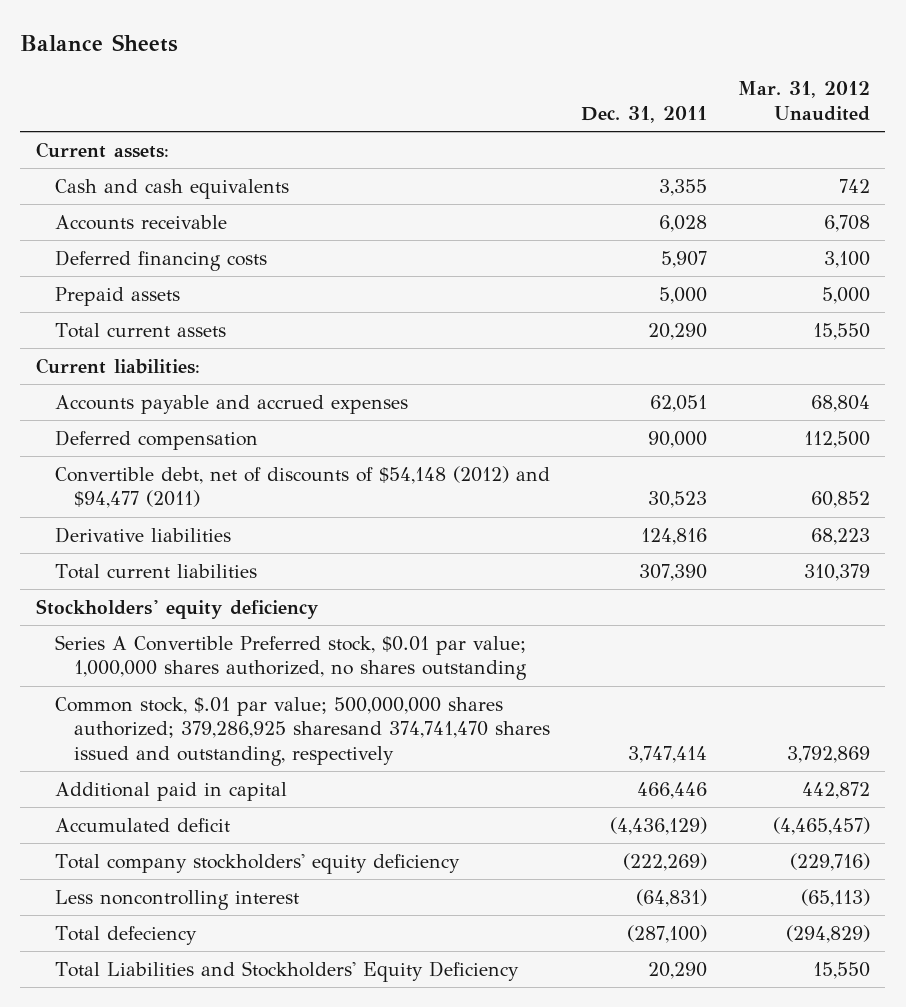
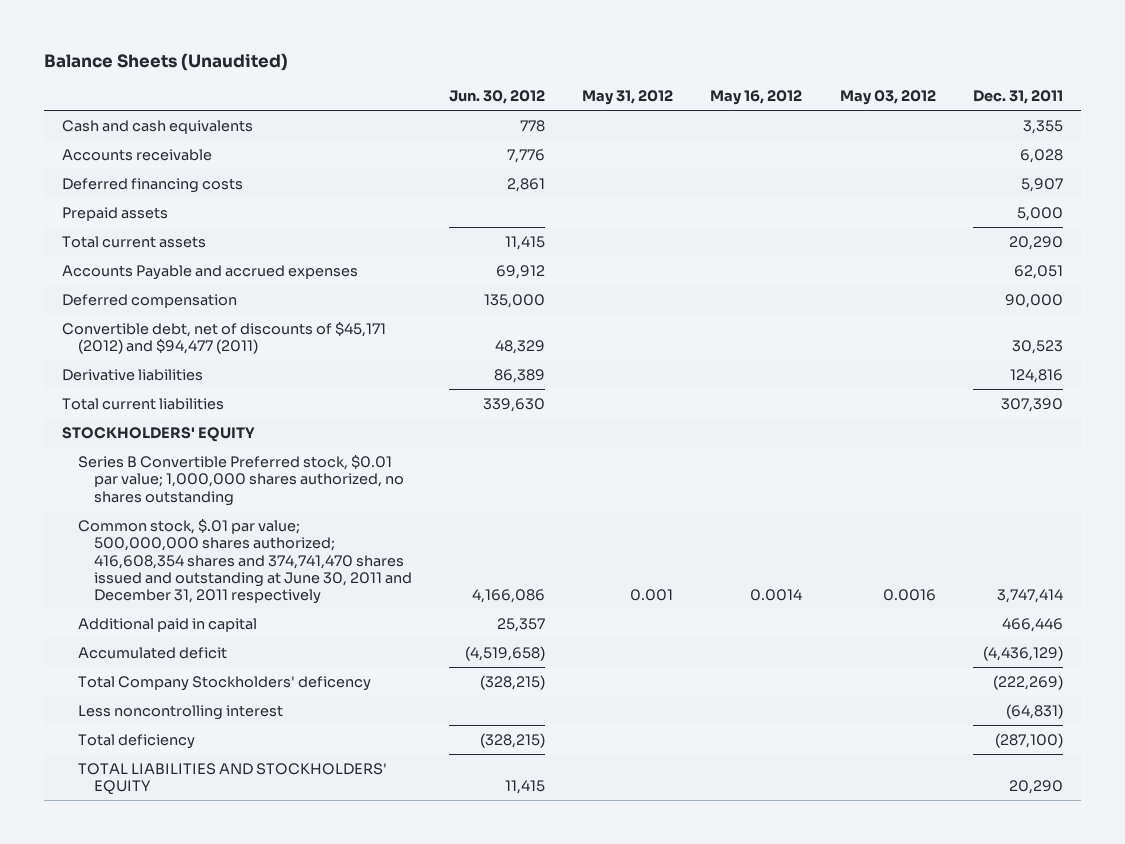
[20,33,179,52] Balance Sheets -> [43,52,288,71] Balance Sheets (Unaudited)
[737,81,870,121] Mar. 31, 2012 Unaudited -> none
none -> [449,90,546,105] Jun. 30, 2012
none -> [582,90,674,106] May 31, 2012
none -> [710,90,803,106] May 16, 2012
none -> [839,90,936,106] May 03, 2012
[35,141,169,158] Current assets: -> none
[35,357,200,374] Current liabilities: -> none
[54,394,408,414] Accounts payable and accrued expenses -> [62,264,359,280] Accounts Payable and accrued expenses
[54,465,550,509] Convertible debt, net of discounts of $54,148 (2012) and $94,477 (2011) -> [62,321,387,355] Convertible debt, net of discounts of $45,171 (2012) and $94,477 (2011)
[35,598,319,619] Stockholders' equity deficiency -> [62,426,256,442] STOCKHOLDERS' EQUITY
[54,634,527,681] Series A Convertible Preferred stock, $0.01 par value; 1,000,000 shares authorized, no shares outstanding -> [78,454,404,506] Series B Convertible Preferred stock, $0.01 par value; 1,000,000 shares authorized, no shares outstanding
[54,696,550,767] Common stock, $.01 par value; 500,000,000 shares authorized; 379,286,925 sharesand 374,741,470 shares issued and outstanding, respectively -> [78,518,412,605] Common stock, $.01 par value; 500,000,000 shares authorized; 416,608,354 shares and 374,741,470 shares issued and outstanding at June 30, 2011 and December 31, 2011 respectively
[54,853,460,874] Total company stockholders' equity deficiency -> [78,675,372,691] Total Company Stockholders' deficency
[54,925,197,945] Total defeciency -> [78,733,196,749] Total deficiency
[54,960,519,982] Total Liabilities and Stockholders' Equity Deficiency -> [78,762,388,796] TOTAL LIABILITIES AND STOCKHOLDERS' EQUITY

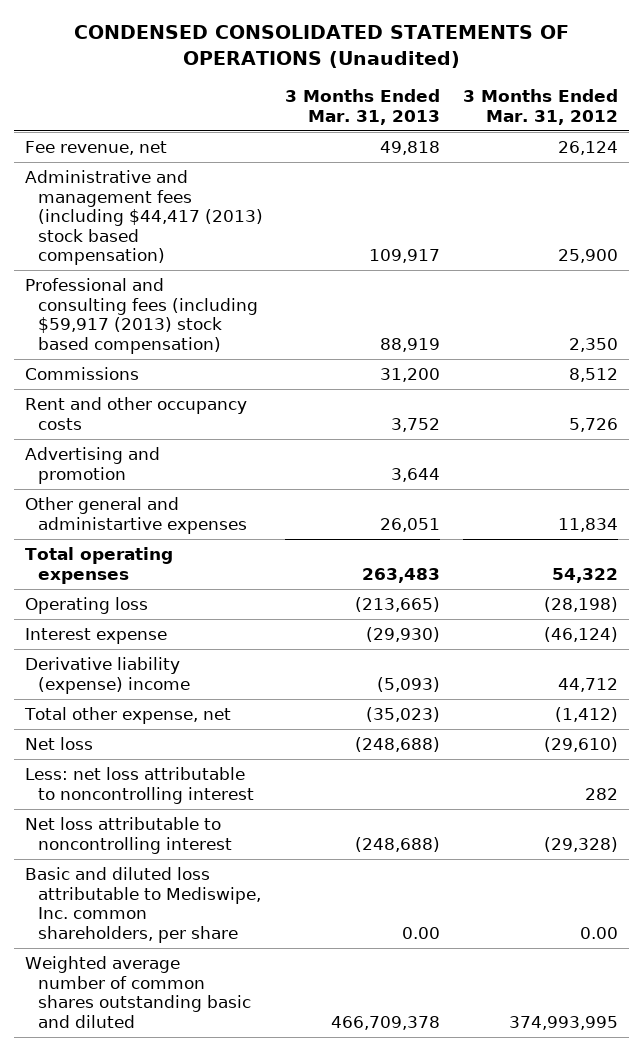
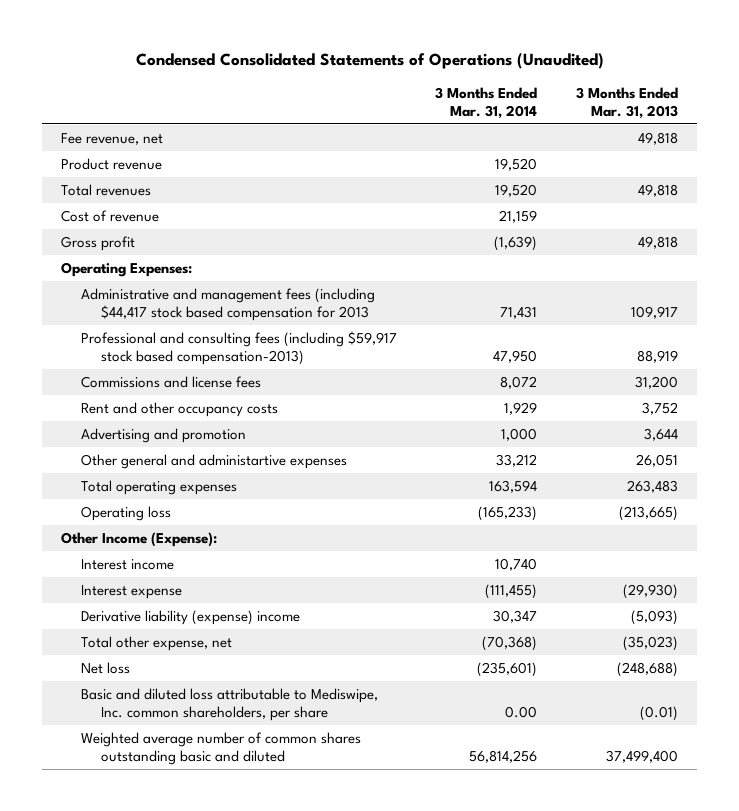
[74,25,570,68] CONDENSED CONSOLIDATED STATEMENTS OF OPERATIONS (Unaudited) -> [135,53,604,70] Condensed Consolidated Statements of Operations (Unaudited)
[462,89,618,125] 3 Months Ended Mar. 31, 2012 -> none
none -> [435,86,538,119] 3 Months Ended Mar. 31, 2014
none -> [61,157,163,170] Product revenue
none -> [61,183,152,196] Total revenues
none -> [61,209,160,222] Cost of revenue
none -> [61,235,136,251] Gross profit
none -> [61,261,193,277] Operating Expenses:
[25,170,264,266] Administrative and management fees (including $44,417 (2013) stock based compensation) -> [80,287,375,321] Administrative and management fees (including $44,417 stock based compensation for 2013
[25,278,259,354] Professional and consulting fees (including $59,917 (2013) stock based compensation) -> [80,330,397,365] Professional and consulting fees (including $59,917 stock based compensation-2013)
[25,367,140,381] Commissions -> [80,375,261,388] Commissions and license fees
none -> [61,531,218,547] Other Income (Expense):
none -> [80,558,174,570] Interest income
[25,767,255,804] Less: net loss attributable to noncontrolling interest -> none
[25,817,233,854] Net loss attributable to noncontrolling interest -> none
[402,926,441,939] 0.00 -> [640,705,679,721] (0.01)
[331,1015,441,1030] 466,709,378 -> [606,749,679,763] 37,499,400

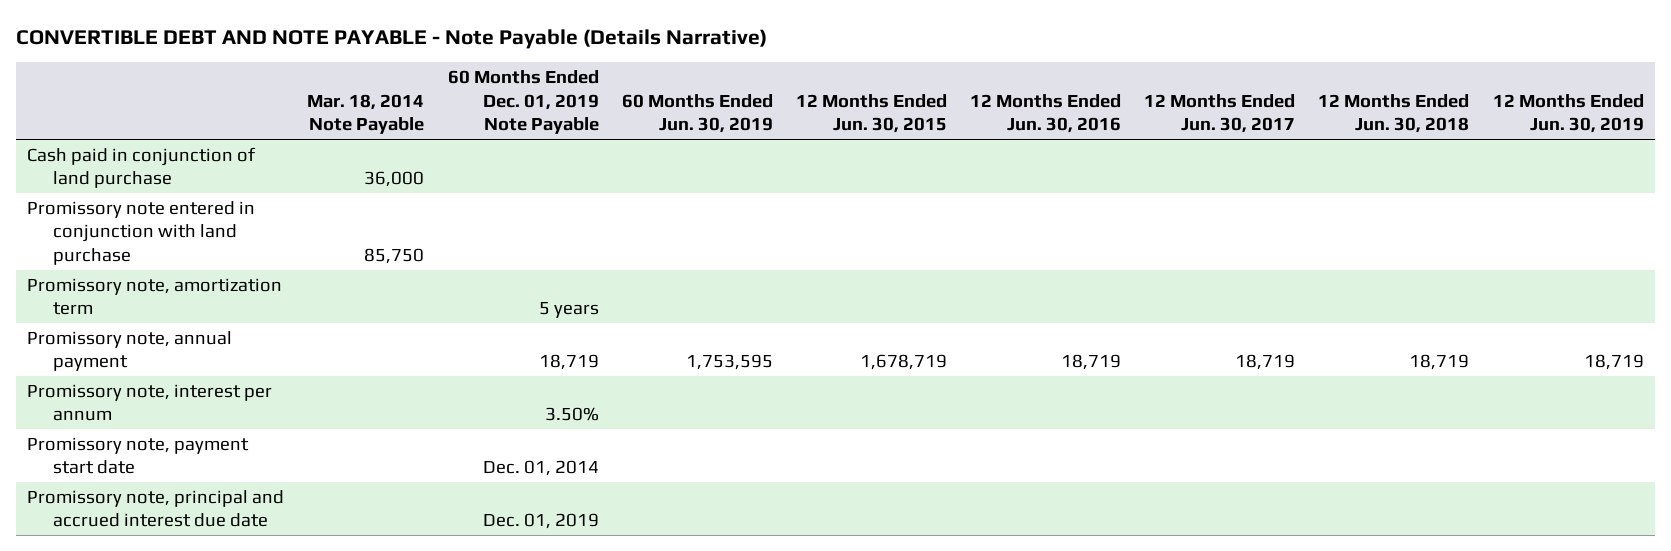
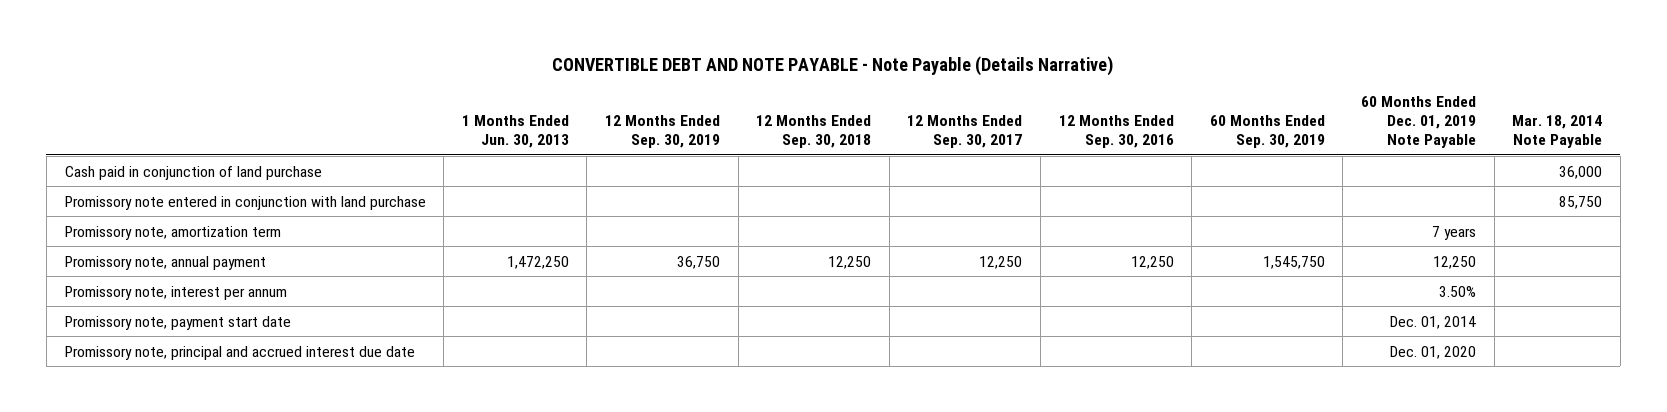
[621,93,773,134] 60 Months Ended Jun. 30, 2019 -> none
[795,93,947,134] 12 Months Ended Jun. 30, 2015 -> none
[970,93,1122,134] 12 Months Ended Jun. 30, 2016 -> none
[1144,93,1296,134] 12 Months Ended Jun. 30, 2017 -> none
[1318,93,1470,134] 12 Months Ended Jun. 30, 2018 -> none
[1492,93,1644,134] 12 Months Ended Jun. 30, 2019 -> none
none -> [461,115,569,149] 1 Months Ended Jun. 30, 2013
none -> [604,115,720,149] 12 Months Ended Sep. 30, 2019
none -> [756,115,872,149] 12 Months Ended Sep. 30, 2018
none -> [907,115,1023,149] 12 Months Ended Sep. 30, 2017
none -> [1058,115,1174,149] 12 Months Ended Sep. 30, 2016
none -> [1209,115,1325,149] 60 Months Ended Sep. 30, 2019
[538,302,599,319] 5 years -> [1432,225,1477,240] 7 years
[538,354,599,371] 18,719 -> [1433,255,1477,269] 12,250
[482,513,599,530] Dec. 01, 2019 -> [1390,345,1477,359] Dec. 01, 2020

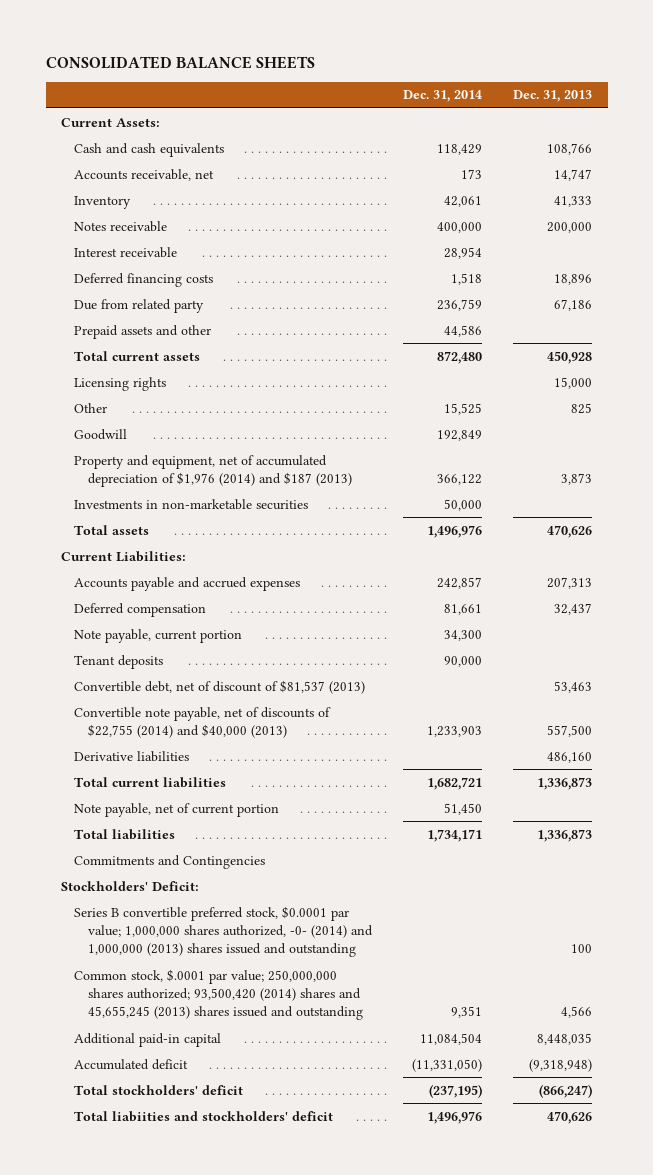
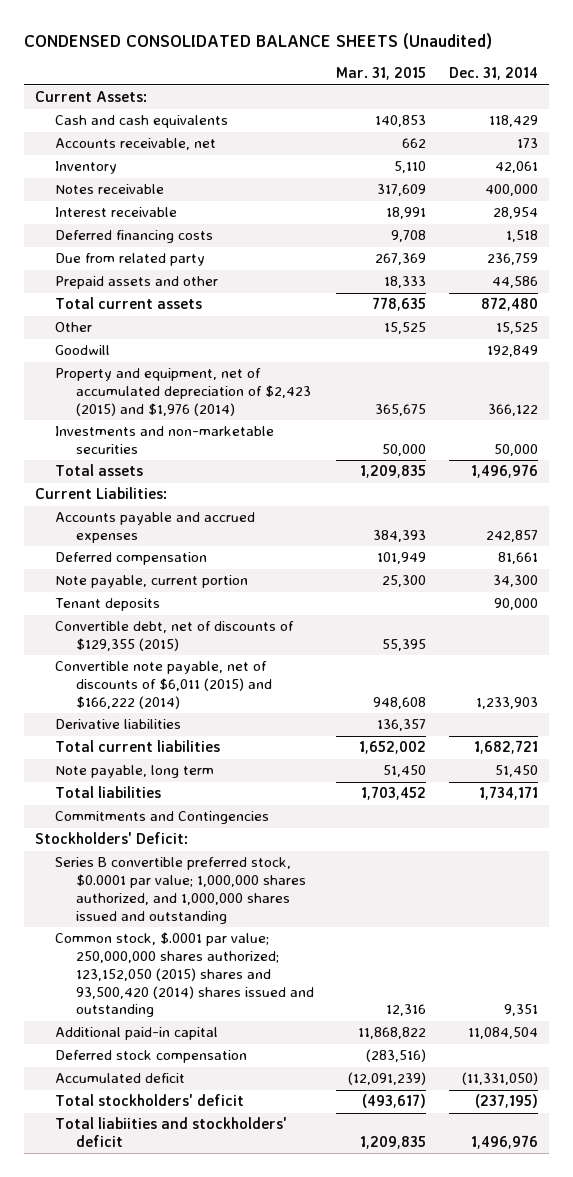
[45,55,315,69] CONSOLIDATED BALANCE SHEETS -> [23,32,492,49] CONDENSED CONSOLIDATED BALANCE SHEETS (Unaudited)
[512,90,592,103] Dec. 31, 2013 -> none
none -> [336,67,427,81] Mar. 31, 2015
[74,376,167,391] Licensing rights -> none
[74,454,352,487] Property and equipment, net of accumulated depreciation of $1,976 (2014) and $187 (2013) -> [55,368,311,416] Property and equipment, net of accumulated depreciation of $2,423 (2015) and $1,976 (2014)
[74,498,309,510] Investments in non-marketable securities -> [55,426,275,455] Investments and non-marketable securities
[74,679,366,694] Convertible debt, net of discount of $81,537 (2013) -> [55,621,295,652] Convertible debt, net of discounts of $129,355 (2015)
[74,706,332,738] Convertible note payable, net of discounts of $22,755 (2014) and $40,000 (2013) -> [55,661,272,709] Convertible note payable, net of discounts of $6,011 (2015) and $166,222 (2014)
[74,802,280,817] Note payable, net of current portion -> [55,765,215,779] Note payable, long term
[74,905,373,958] Series B convertible preferred stock, $0.0001 par value; 1,000,000 shares authorized, -0- (2014) and 1,000,000 (2013) shares issued and outstanding -> [55,857,306,924] Series B convertible preferred stock, $0.0001 par value; 1,000,000 shares authorized, and 1,000,000 shares issued and outstanding
[74,968,363,1021] Common stock, $.0001 par value; 250,000,000 shares authorized; 93,500,420 (2014) shares and 45,655,245 (2013) shares issued and outstanding -> [55,932,314,1018] Common stock, $.0001 par value; 250,000,000 shares authorized; 123,152,050 (2015) shares and 93,500,420 (2014) shares issued and outstanding
none -> [55,1050,248,1064] Deferred stock compensation

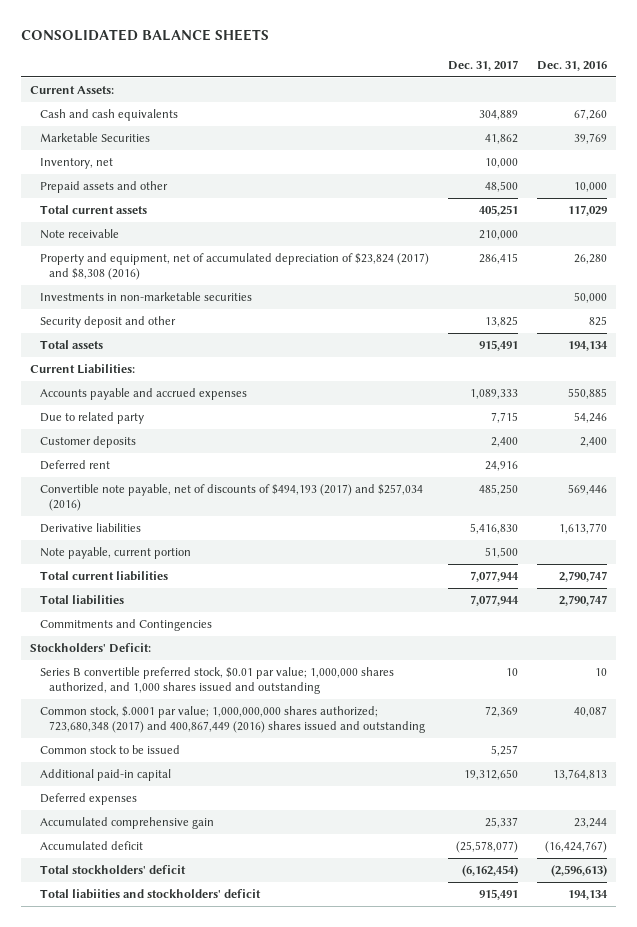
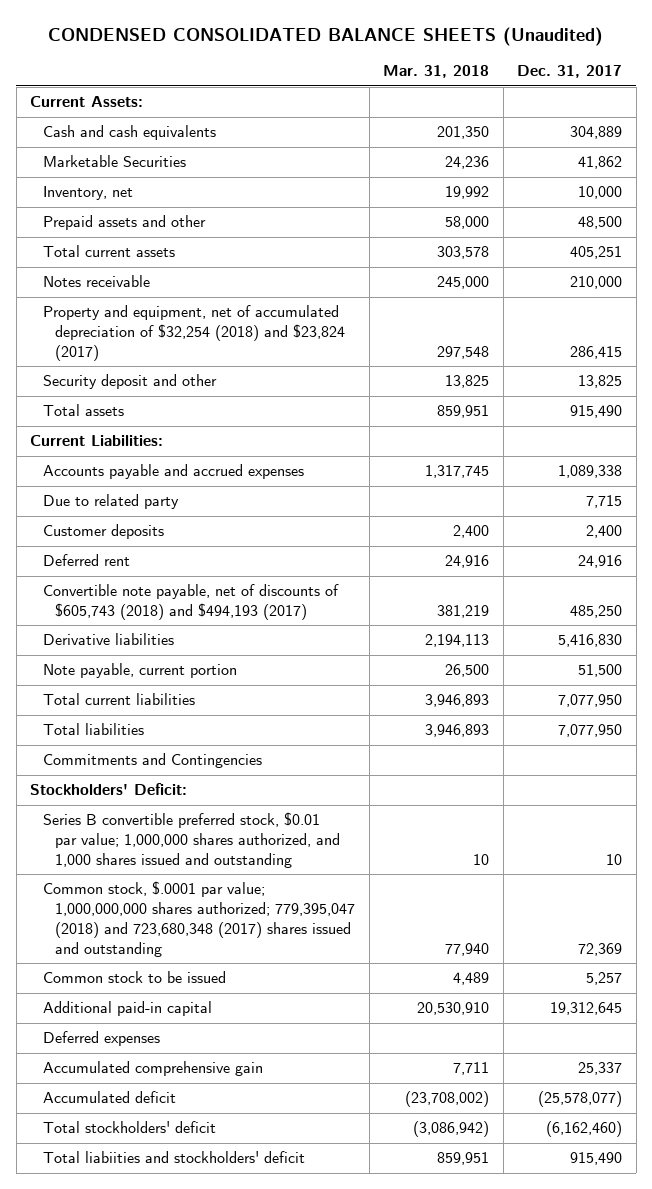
[20,29,269,42] CONSOLIDATED BALANCE SHEETS -> [48,26,604,46] CONDENSED CONSOLIDATED BALANCE SHEETS (Unaudited)
[536,61,607,72] Dec. 31, 2016 -> none
none -> [383,65,490,79] Mar. 31, 2018
[39,229,119,240] Note receivable -> none
[39,292,252,302] Investments in non-marketable securities -> none
none -> [42,275,150,288] Notes receivable
[39,253,429,281] Property and equipment, net of accumulated depreciation of $23,824 (2017) and $8,308 (2016) -> [42,305,346,362] Property and equipment, net of accumulated depreciation of $32,254 (2018) and $23,824 (2017)
[478,340,518,352] 915,491 -> [570,405,623,419] 915,490
[469,389,518,400] 1,089,333 -> [558,465,623,479] 1,089,338
[39,484,423,512] Convertible note payable, net of discounts of $494,193 (2017) and $257,034 (2016) -> [42,584,339,621] Convertible note payable, net of discounts of $605,743 (2018) and $494,193 (2017)
[469,571,519,583] 7,077,944 -> [558,694,623,708] 7,077,950
[469,595,519,607] 7,077,944 -> [558,724,623,738] 7,077,950
[39,706,426,734] Common stock, $.0001 par value; 1,000,000,000 shares authorized; 723,680,348 (2017) and 400,867,449 (2016) shares issued and outstanding -> [42,881,356,957] Common stock, $.0001 par value; 1,000,000,000 shares authorized; 779,395,047 (2018) and 723,680,348 (2017) shares issued and outstanding
[463,769,518,781] 19,312,650 -> [550,1002,623,1016] 19,312,645
[461,865,518,878] (6,162,454) -> [546,1121,623,1138] (6,162,460)
[478,889,518,901] 915,491 -> [570,1152,623,1166] 915,490

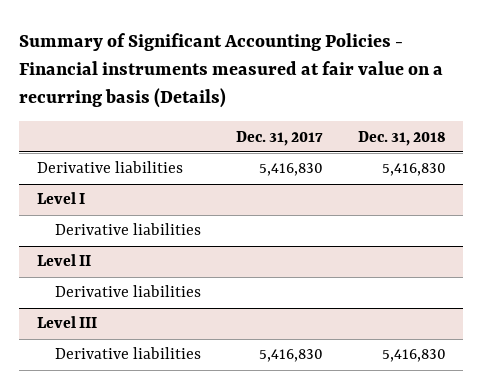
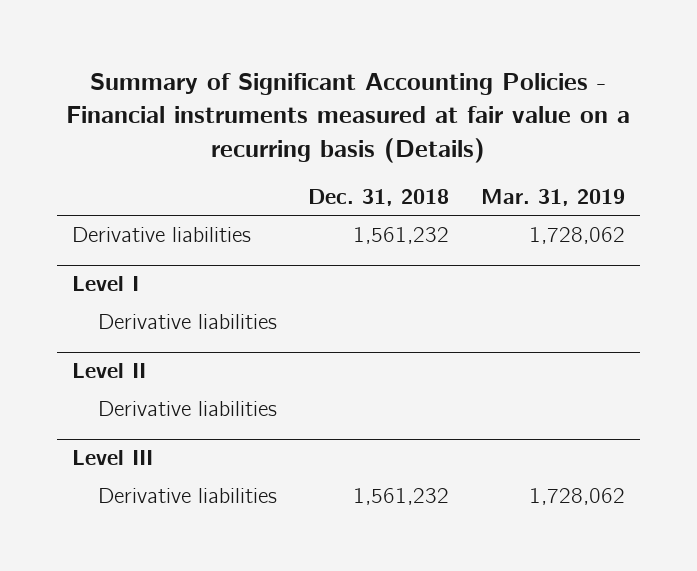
[236,130,324,146] Dec. 31, 2017 -> none
none -> [480,188,625,206] Mar. 31, 2019
[381,163,446,177] 5,416,830 -> [353,226,450,244] 1,561,232
[381,349,446,363] 5,416,830 -> [353,487,450,505] 1,561,232

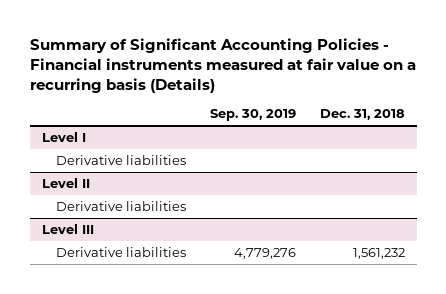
[480,188,625,206] Mar. 31, 2019 -> none
none -> [210,109,297,122] Sep. 30, 2019
[72,226,252,242] Derivative liabilities -> none

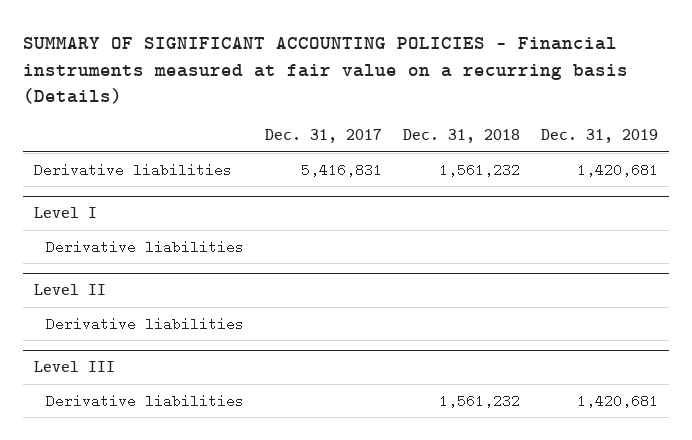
[29,37,416,93] Summary of Significant Accounting Policies - Financial instruments measured at fair value on a recurring basis (Details) -> [23,37,629,104] SUMMARY OF SIGNIFICANT ACCOUNTING POLICIES - Financial instruments measured at fair value on a recurring basis (Details)
[210,109,297,122] Sep. 30, 2019 -> none
none -> [265,129,383,144] Dec. 31, 2017
none -> [541,129,659,144] Dec. 31, 2019
none -> [33,162,232,177] Derivative liabilities

